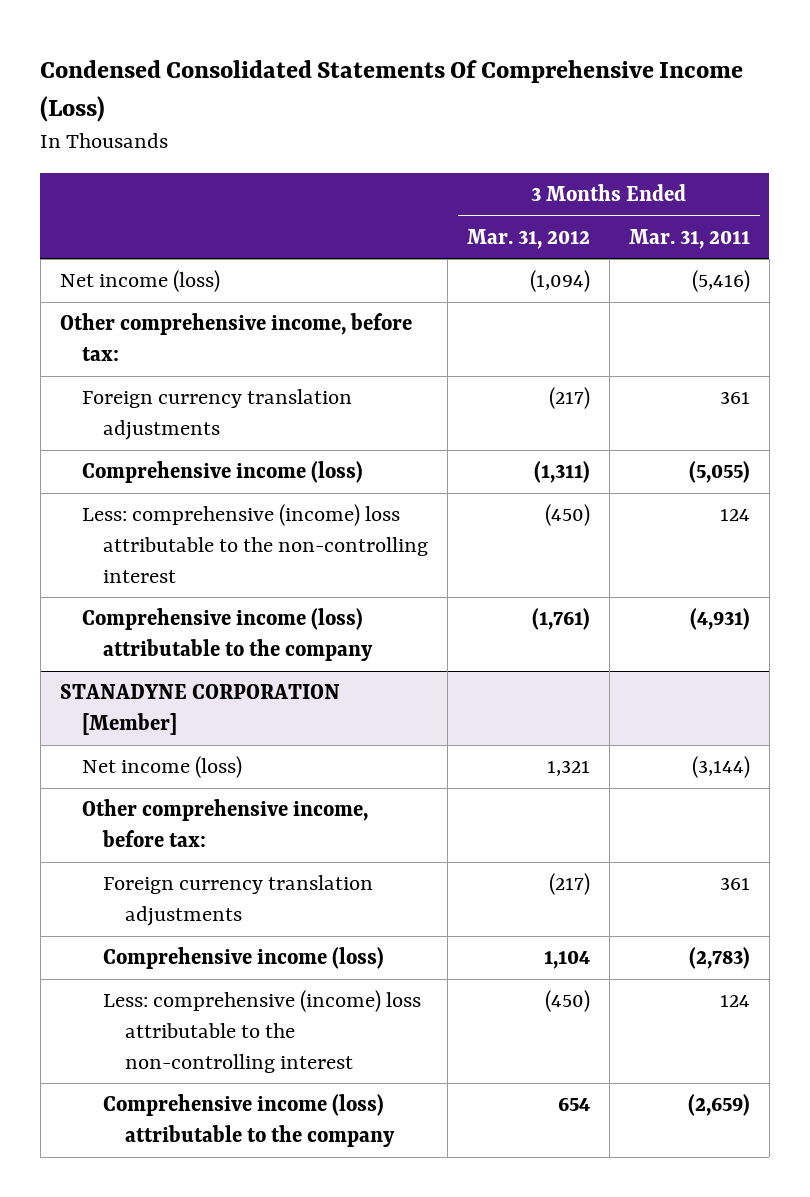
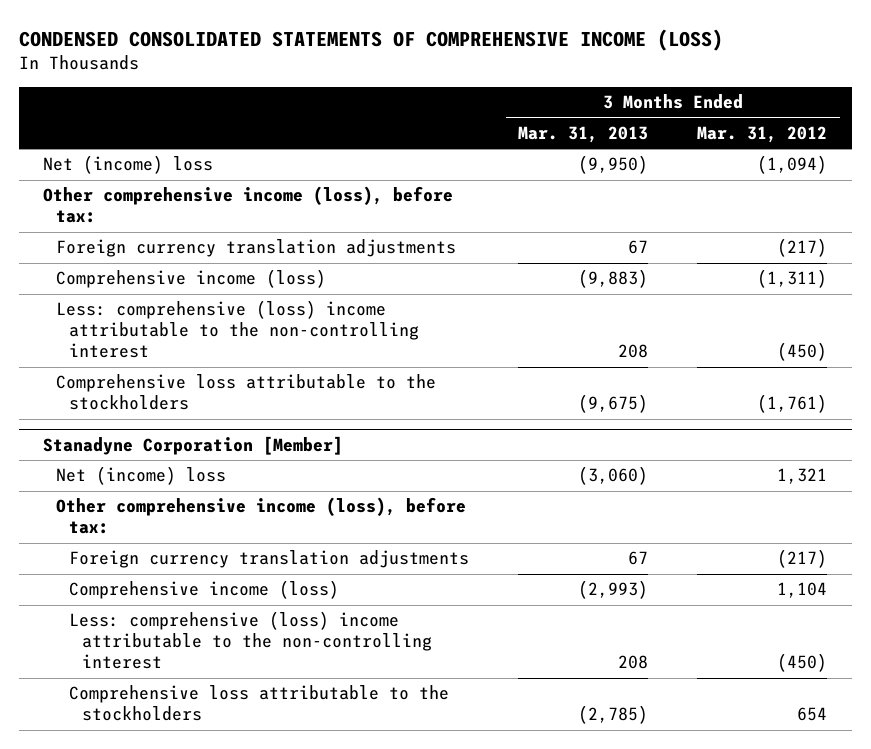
[40,60,744,122] Condensed Consolidated Statements Of Comprehensive Income (Loss) -> [18,28,723,51] CONDENSED CONSOLIDATED STATEMENTS OF COMPREHENSIVE INCOME (LOSS)
[628,228,750,249] Mar. 31, 2011 -> none
none -> [518,125,649,143] Mar. 31, 2013
[59,270,220,293] Net income (loss) -> [43,155,214,175] Net (income) loss
[59,313,412,362] Other comprehensive income, before tax: -> [43,186,454,224] Other comprehensive income (loss), before tax:
[81,504,429,583] Less: comprehensive (income) loss attributable to the non-controlling interest -> [56,300,420,359] Less: comprehensive (loss) income attributable to the non-controlling interest
[81,608,374,662] Comprehensive income (loss) attributable to the company -> [56,374,437,411] Comprehensive loss attributable to the stockholders
[59,684,340,736] STANADYNE CORPORATION [Member] -> [43,435,344,455] Stanadyne Corporation [Member]
[81,756,242,779] Net income (loss) -> [56,466,227,486] Net (income) loss
[81,799,368,848] Other comprehensive income, before tax: -> [56,497,467,535] Other comprehensive income (loss), before tax:
[103,990,422,1073] Less: comprehensive (income) loss attributable to the non-controlling interest -> [69,611,433,670] Less: comprehensive (loss) income attributable to the non-controlling interest
[103,1094,396,1148] Comprehensive income (loss) attributable to the company -> [69,685,450,722] Comprehensive loss attributable to the stockholders

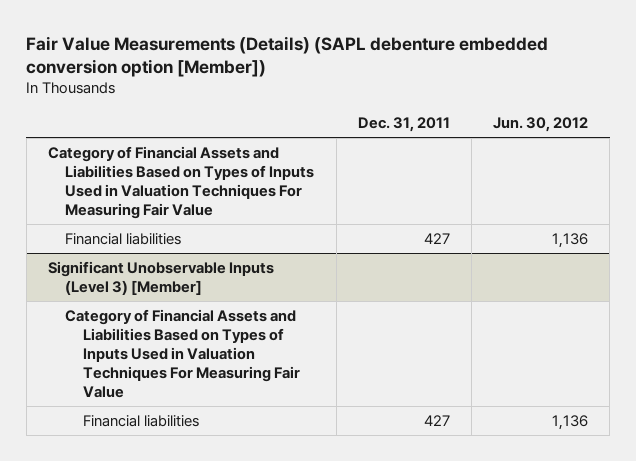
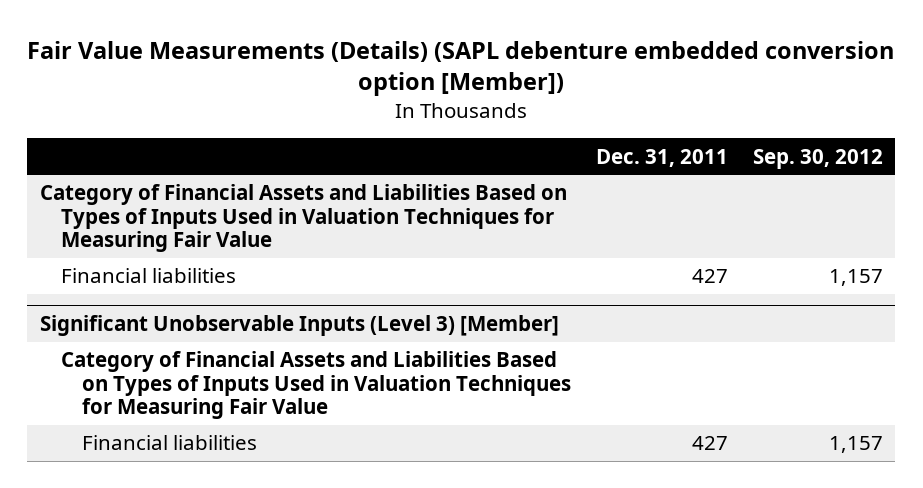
[493,117,589,133] Jun. 30, 2012 -> none
none -> [752,148,883,169] Sep. 30, 2012
[48,145,315,219] Category of Financial Assets and Liabilities Based on Types of Inputs Used in Valuation Techniques For Measuring Fair Value -> [39,184,567,253] Category of Financial Assets and Liabilities Based on Types of Inputs Used in Valuation Techniques for Measuring Fair Value
[65,308,300,398] Category of Financial Assets and Liabilities Based on Types of Inputs Used in Valuation Techniques For Measuring Fair Value -> [61,351,572,420] Category of Financial Assets and Liabilities Based on Types of Inputs Used in Valuation Techniques for Measuring Fair Value

